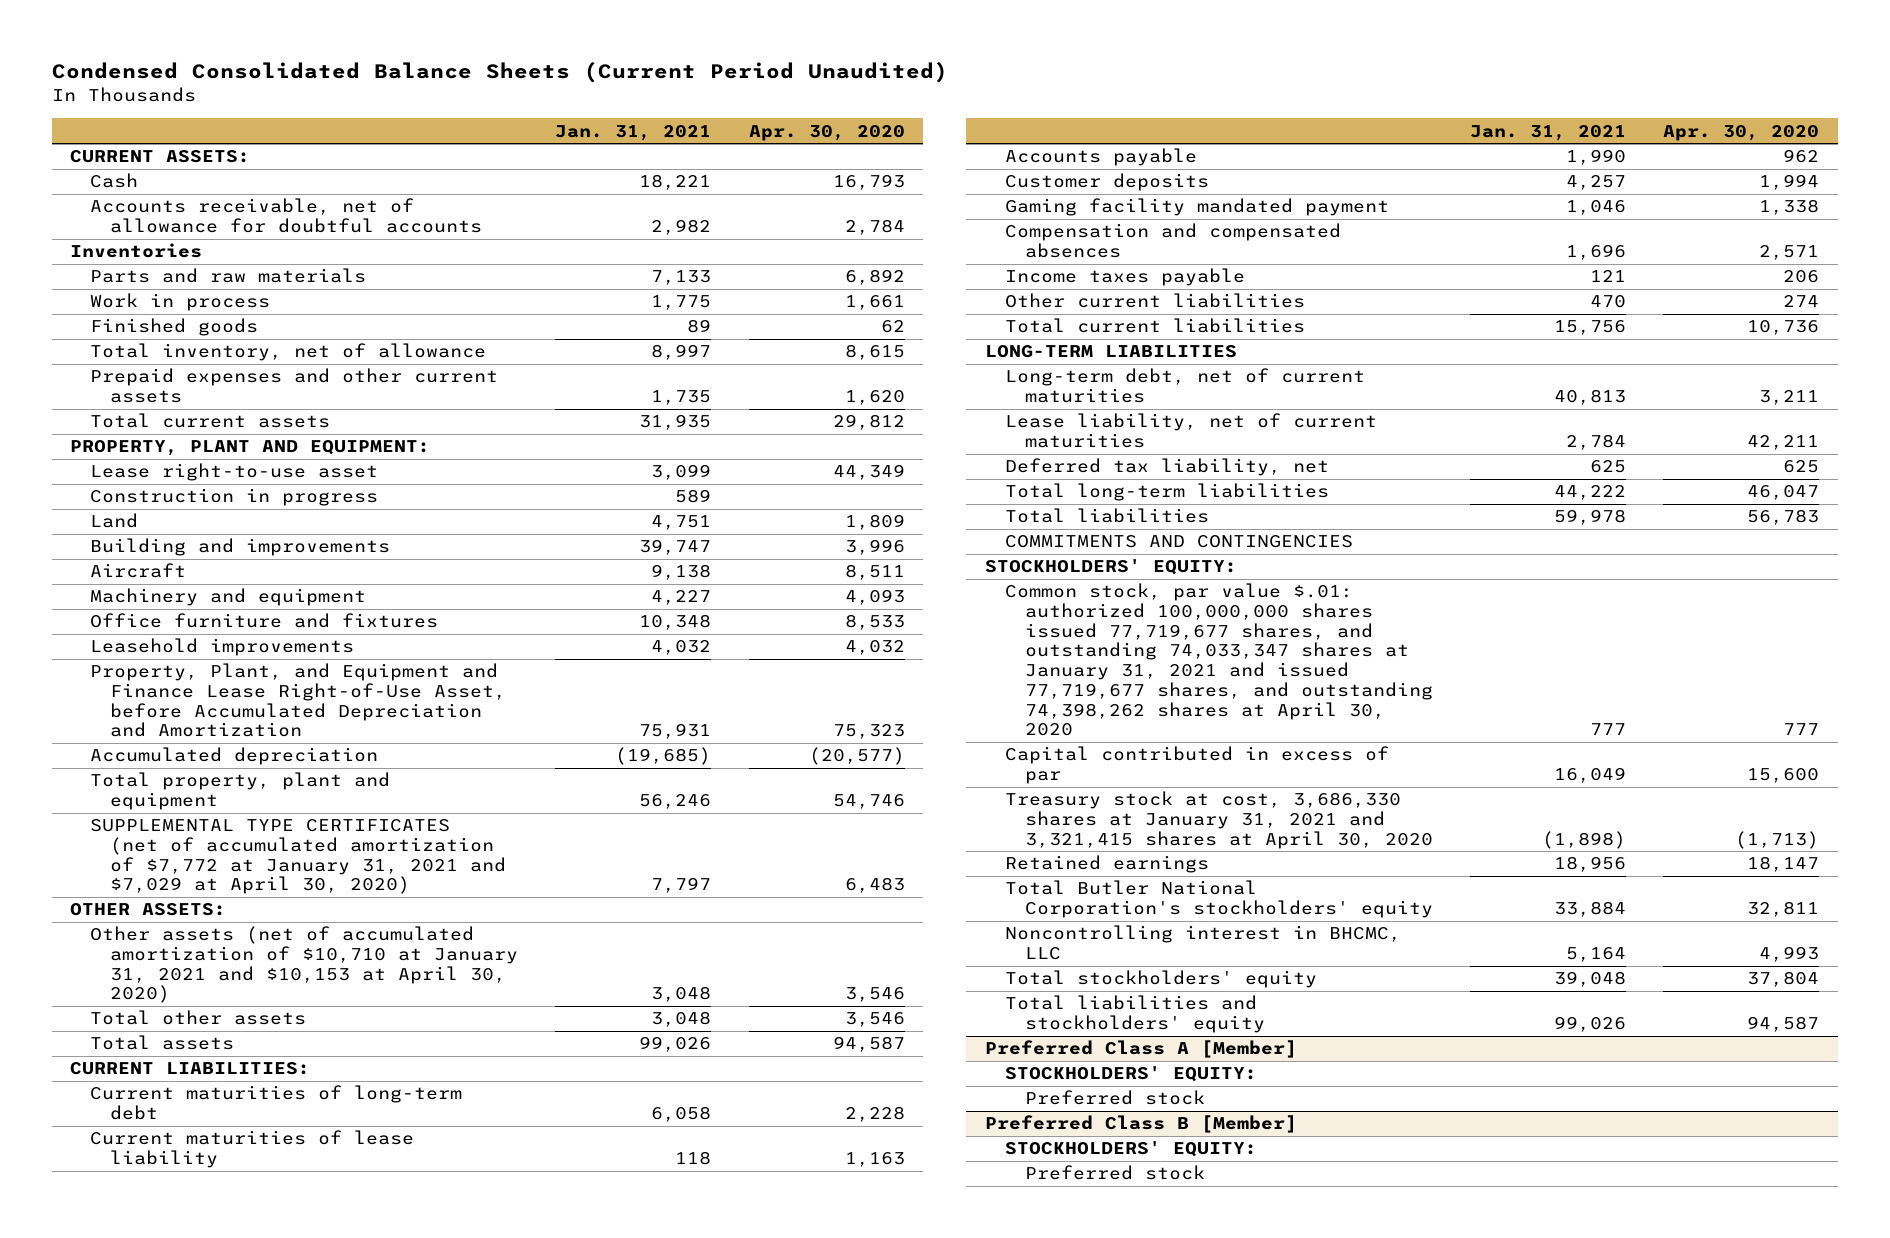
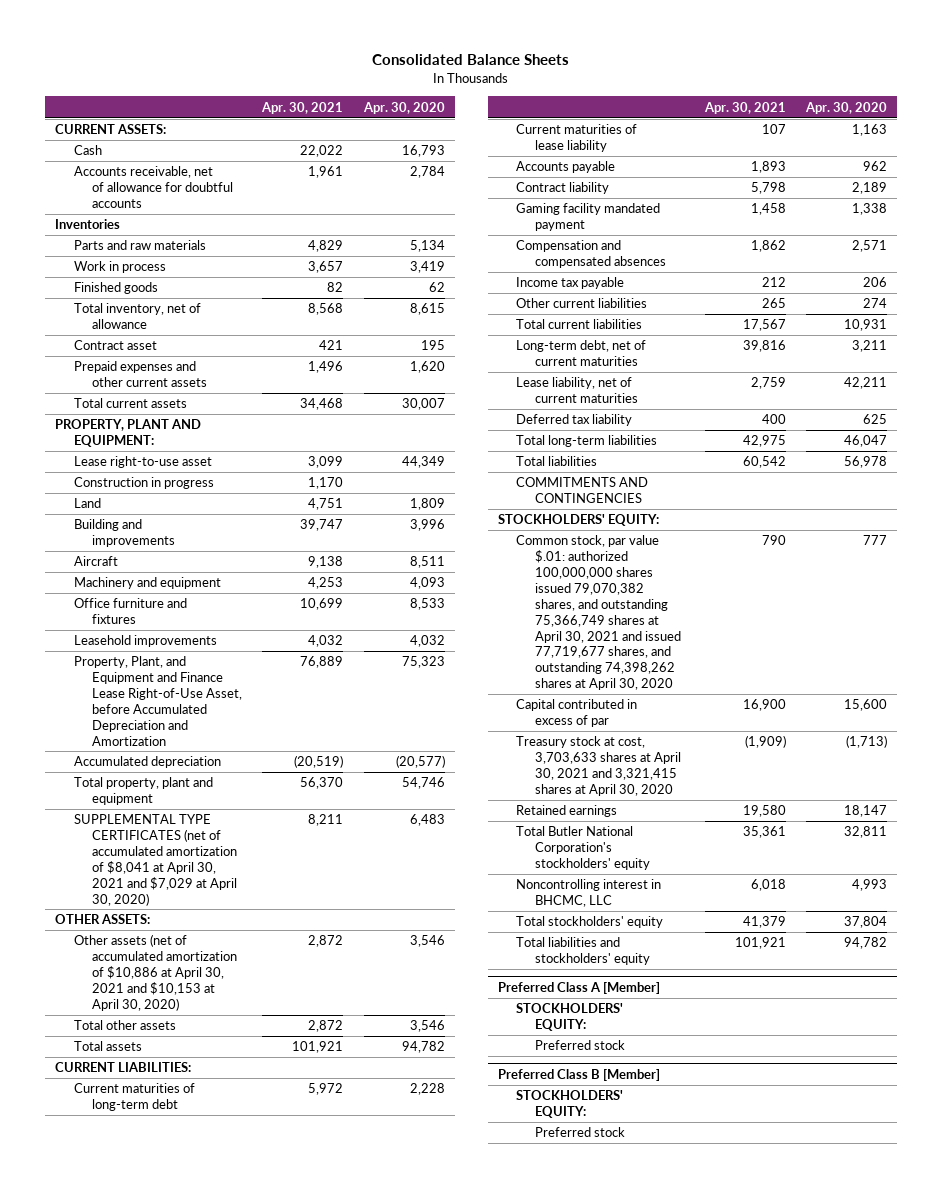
[51,62,948,84] Condensed Consolidated Balance Sheets (Current Period Unaudited) -> [372,54,570,66] Consolidated Balance Sheets
[555,124,712,141] Jan. 31, 2021 -> none
none -> [261,101,344,114] Apr. 30, 2021
[844,269,905,286] 6,892 -> [409,240,445,253] 5,134
[844,295,905,311] 1,661 -> [409,261,445,274] 3,419
none -> [73,340,157,351] Contract asset
[832,414,905,431] 29,812 -> [401,398,445,411] 30,007
[90,819,506,895] SUPPLEMENTAL TYPE CERTIFICATES (net of accumulated amortization of $7,772 at January 31, 2021 and $7,029 at April 30, 2020) -> [73,814,238,906] SUPPLEMENTAL TYPE CERTIFICATES (net of accumulated amortization of $8,041 at April 30, 2021 and $7,029 at April 30, 2020)
[90,926,518,1004] Other assets (net of accumulated amortization of $10,710 at January 31, 2021 and $10,153 at April 30, 2020) -> [73,934,238,1011] Other assets (net of accumulated amortization of $10,886 at April 30, 2021 and $10,153 at April 30, 2020)
[832,1036,905,1053] 94,587 -> [401,1041,445,1054] 94,782
[1004,173,1209,192] Customer deposits -> none
none -> [516,182,610,195] Contract liability
[1004,268,1245,287] Income taxes payable -> [516,277,625,290] Income tax payable
[984,345,1237,359] LONG-TERM LIABILITIES -> none
[1747,320,1820,336] 10,736 -> [844,319,888,332] 10,931
[1004,458,1329,477] Deferred tax liability, net -> [516,414,633,427] Deferred tax liability
[1747,509,1820,526] 56,783 -> [844,456,888,469] 56,978
[1004,583,1433,737] Common stock, par value $.01: authorized 100,000,000 shares issued 77,719,677 shares, and outstanding 74,033,347 shares at January 31, 2021 and issued 77,719,677 shares, and outstanding 74,398,262 shares at April 30, 2020 -> [516,535,681,691] Common stock, par value $.01: authorized 100,000,000 shares issued 79,070,382 shares, and outstanding 75,366,749 shares at April 30, 2021 and issued 77,719,677 shares, and outstanding 74,398,262 shares at April 30, 2020
[1004,791,1433,849] Treasury stock at cost, 3,686,330 shares at January 31, 2021 and 3,321,415 shares at April 30, 2020 -> [516,736,681,796] Treasury stock at cost, 3,703,633 shares at April 30, 2021 and 3,321,415 shares at April 30, 2020
[1747,1016,1820,1033] 94,587 -> [844,937,888,950] 94,782

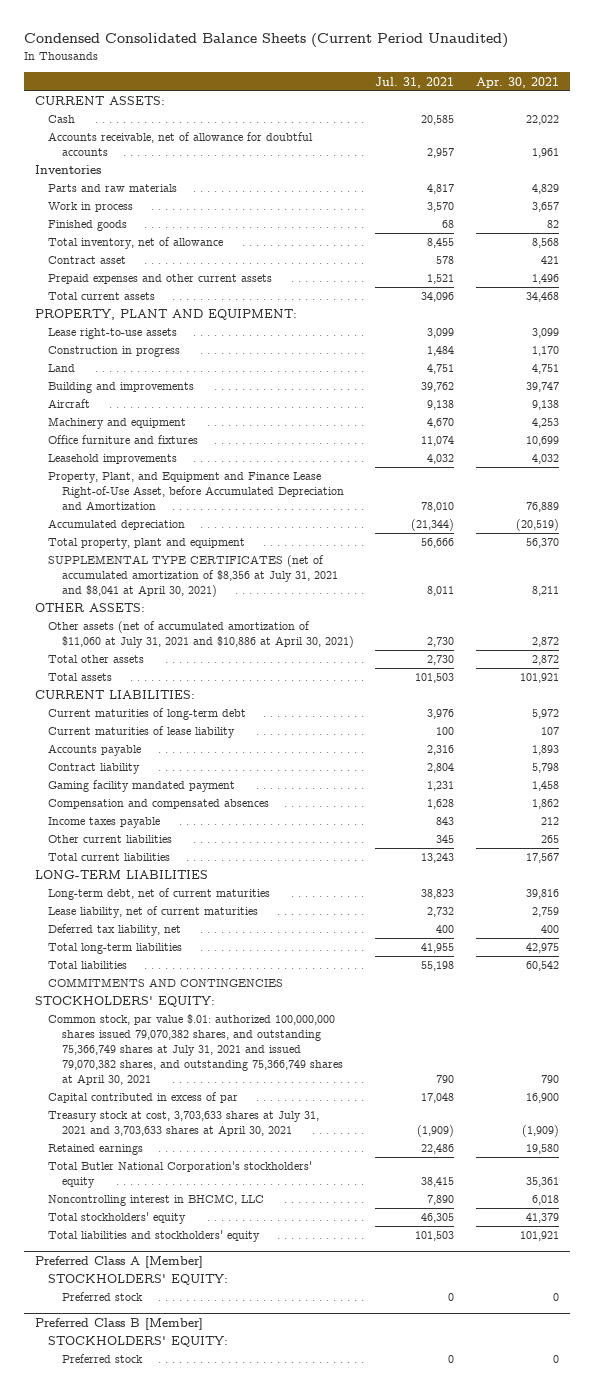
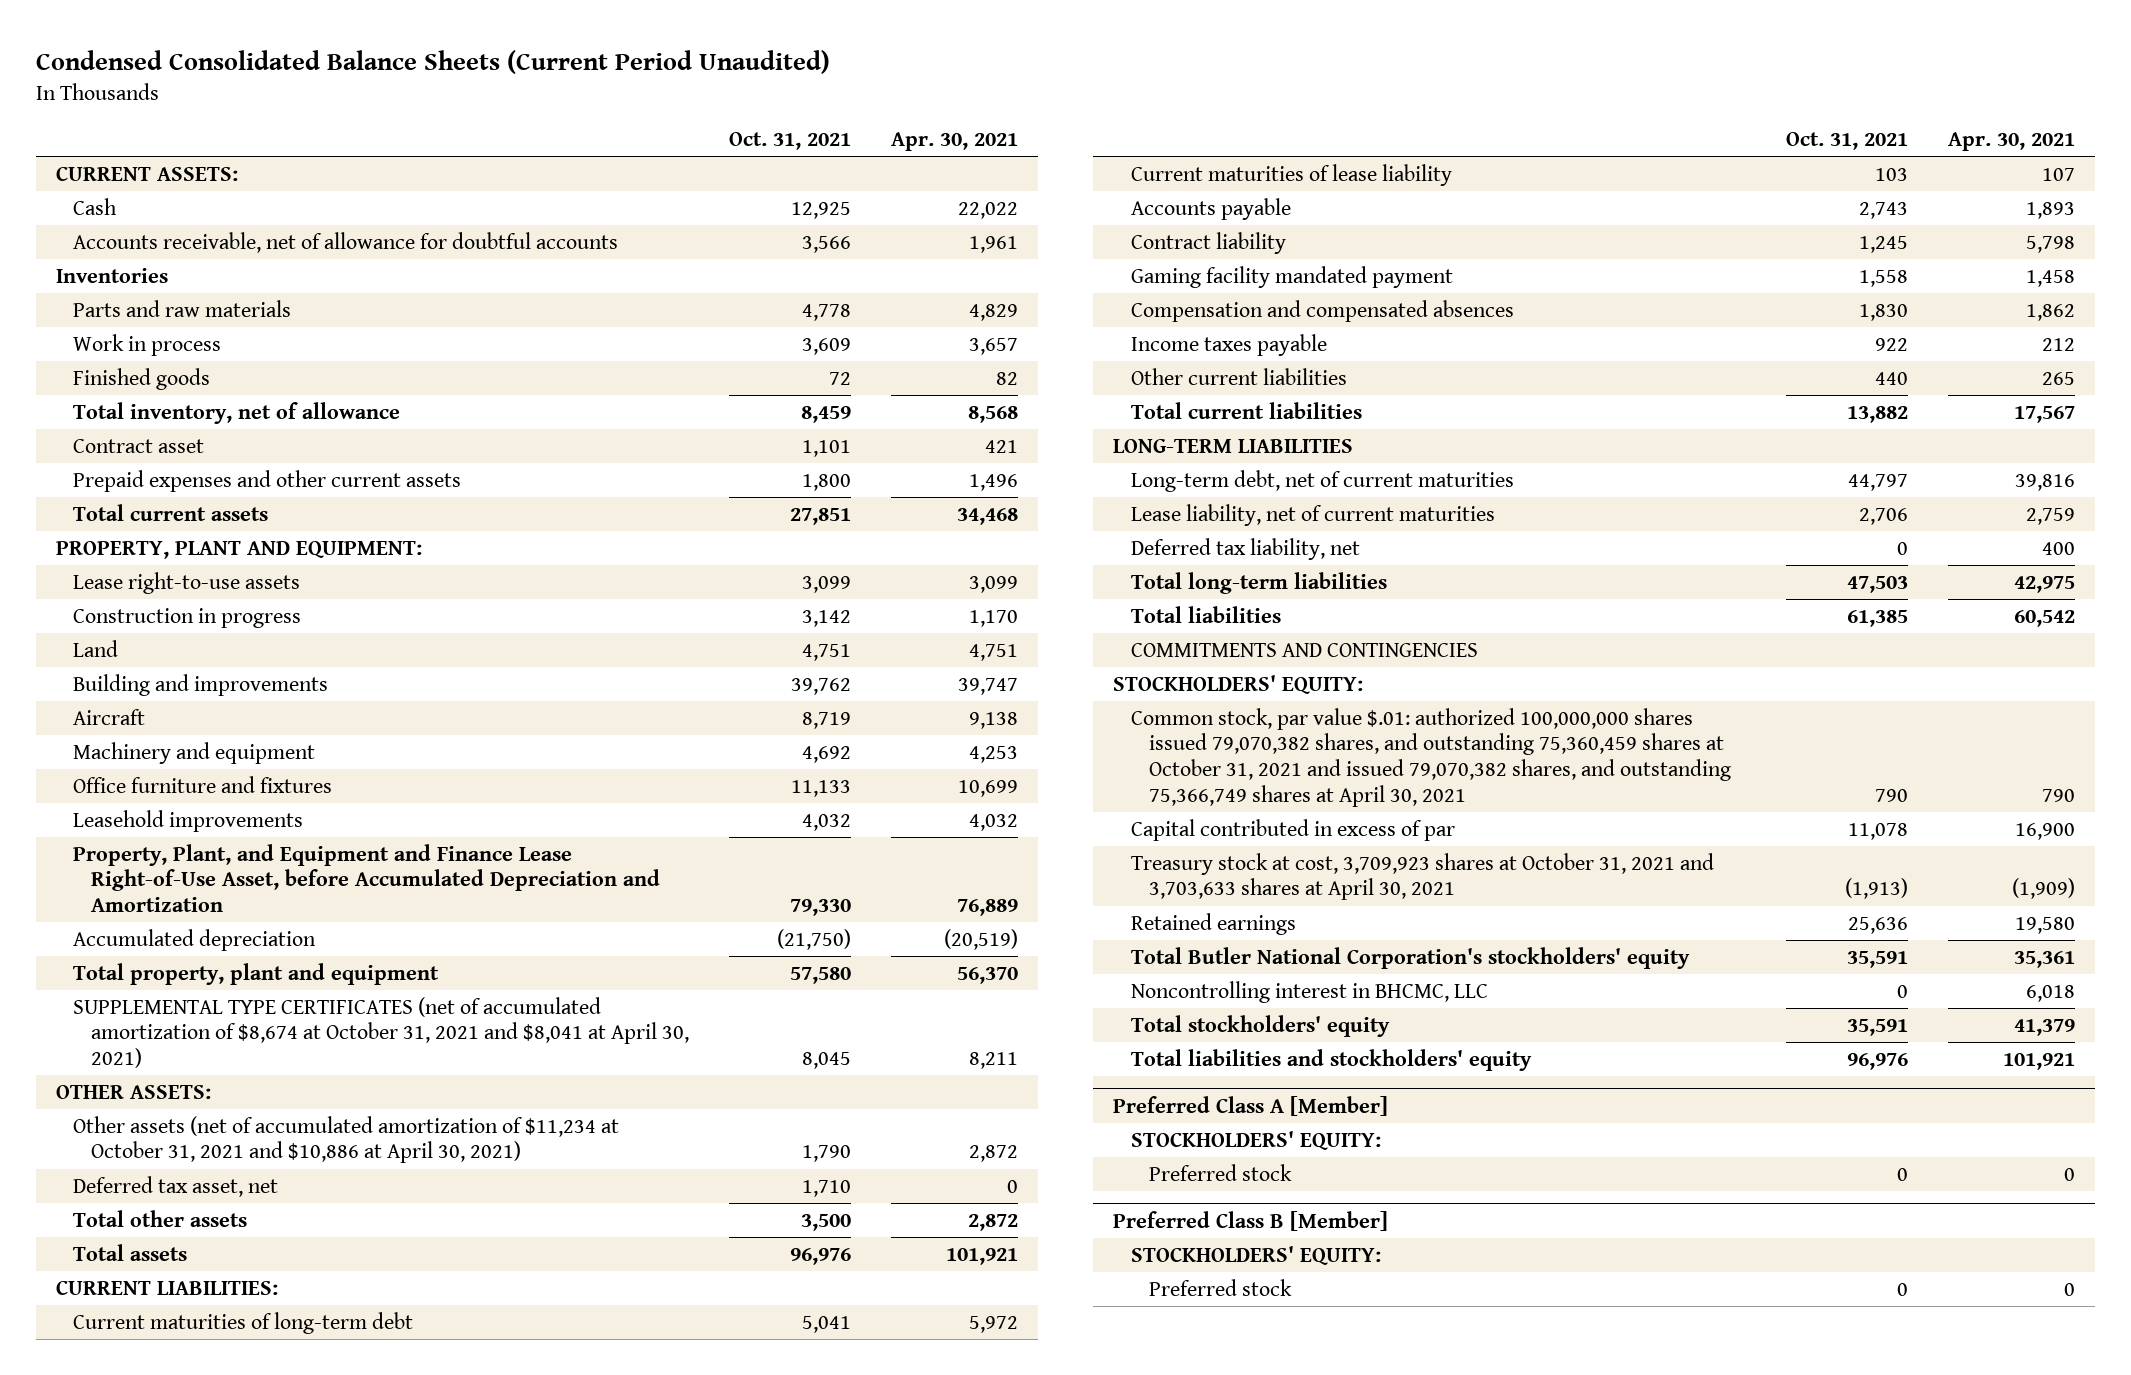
[375,76,455,88] Jul. 31, 2021 -> none
none -> [728,131,851,150] Oct. 31, 2021
[48,555,338,598] SUPPLEMENTAL TYPE CERTIFICATES (net of accumulated amortization of $8,356 at July 31, 2021 and $8,041 at April 30, 2021) -> [73,996,690,1069] SUPPLEMENTAL TYPE CERTIFICATES (net of accumulated amortization of $8,674 at October 31, 2021 and $8,041 at April 30, 2021)
[48,621,354,649] Other assets (net of accumulated amortization of $11,060 at July 31, 2021 and $10,886 at April 30, 2021) -> [73,1115,620,1164] Other assets (net of accumulated amortization of $11,234 at October 31, 2021 and $10,886 at April 30, 2021)
none -> [73,1175,279,1197] Deferred tax asset, net
[48,1014,343,1086] Common stock, par value $.01: authorized 100,000,000 shares issued 79,070,382 shares, and outstanding 75,366,749 shares at July 31, 2021 and issued 79,070,382 shares, and outstanding 75,366,749 shares at April 30, 2021 -> [1130,707,1731,807] Common stock, par value $.01: authorized 100,000,000 shares issued 79,070,382 shares, and outstanding 75,360,459 shares at October 31, 2021 and issued 79,070,382 shares, and outstanding 75,366,749 shares at April 30, 2021
[48,1111,320,1137] Treasury stock at cost, 3,703,633 shares at July 31, 2021 and 3,703,633 shares at April 30, 2021 -> [1130,852,1714,901] Treasury stock at cost, 3,709,923 shares at October 31, 2021 and 3,703,633 shares at April 30, 2021

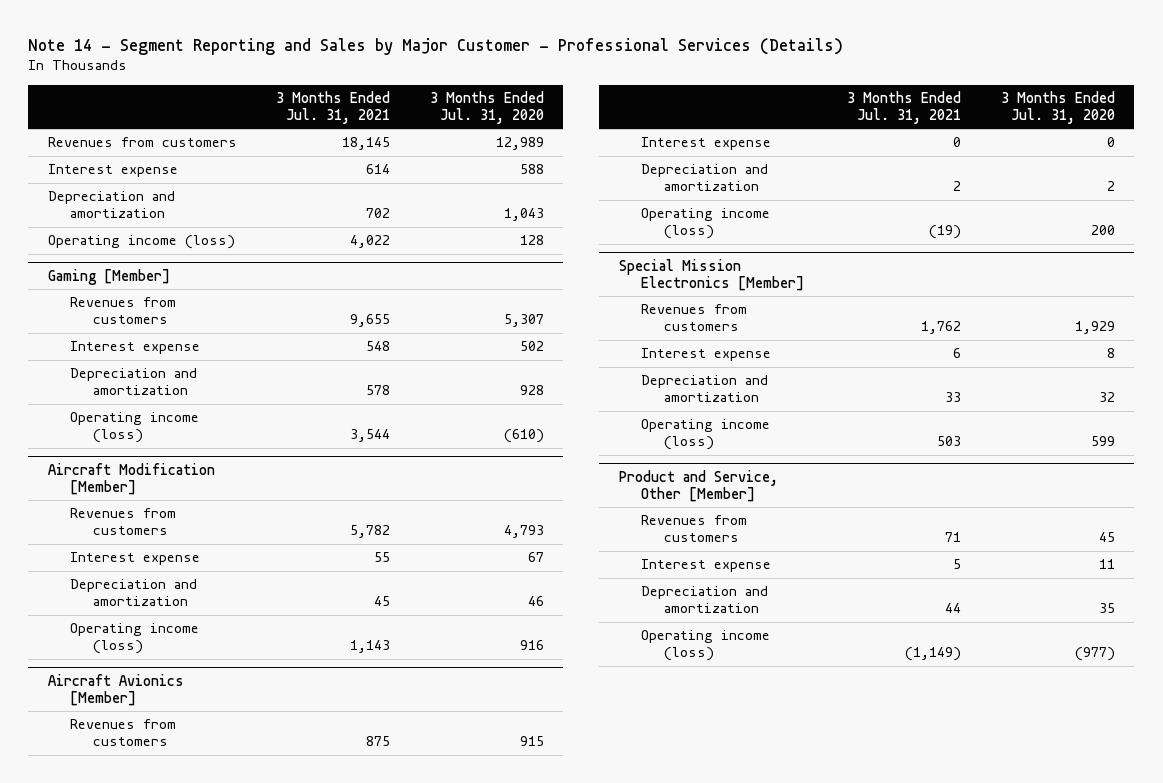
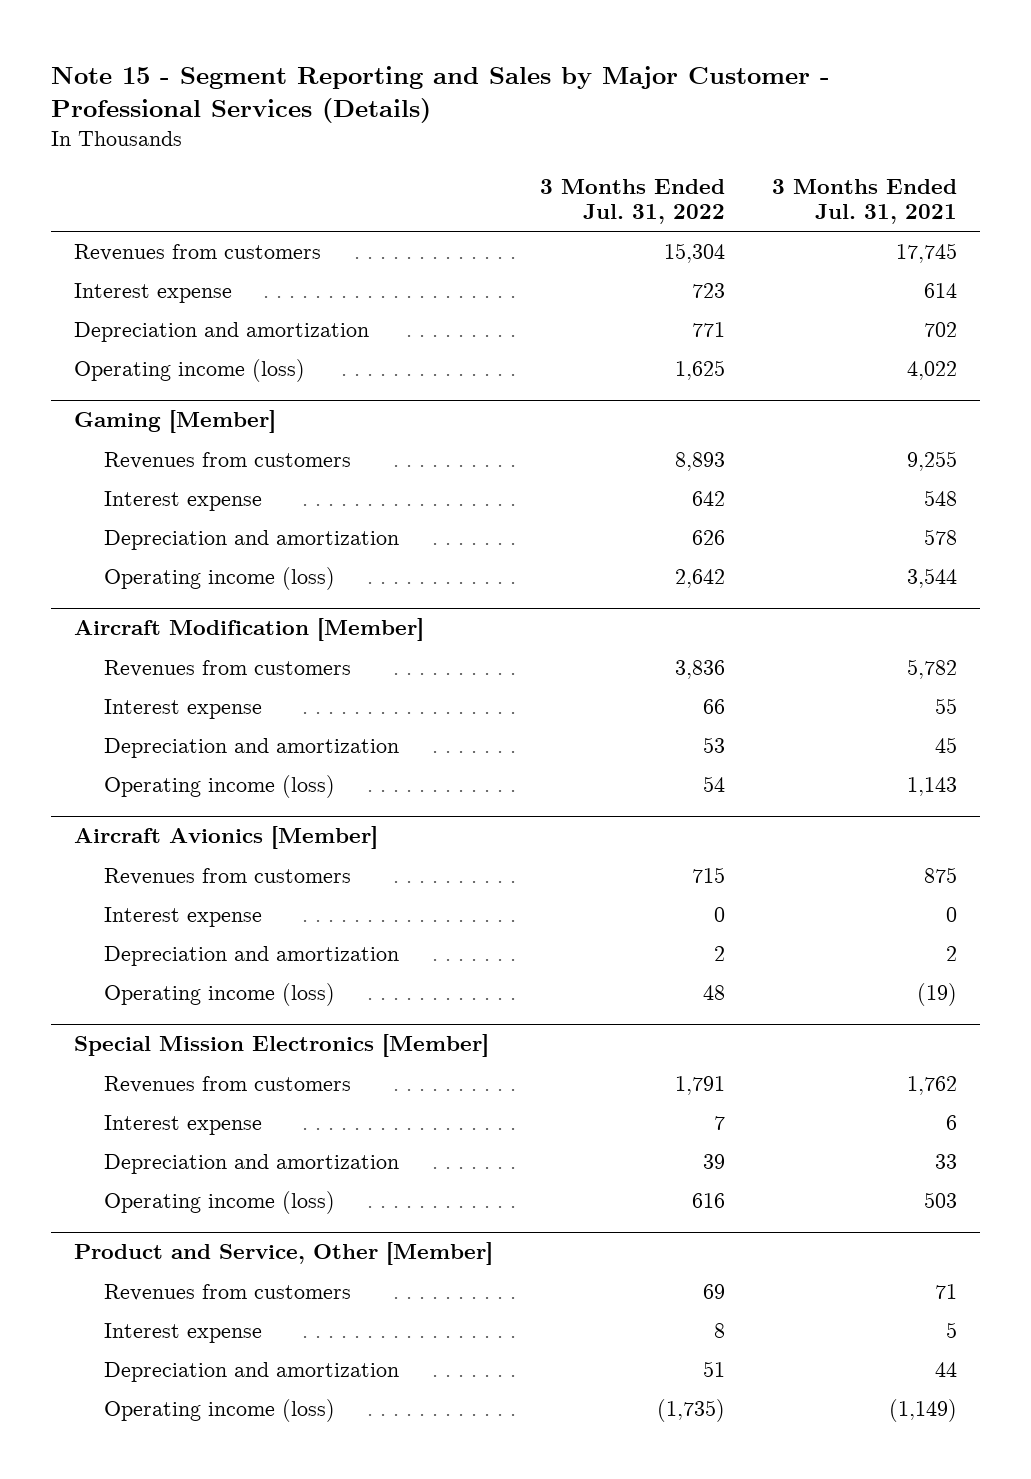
[28,37,844,55] Note 14 - Segment Reporting and Sales by Major Customer - Professional Services (Details) -> [50,65,830,124] Note 15 - Segment Reporting and Sales by Major Customer - Professional Services (Details)
[429,90,544,124] 3 Months Ended Jul. 31, 2020 -> none
none -> [539,179,725,225] 3 Months Ended Jul. 31, 2022
[342,137,391,151] 18,145 -> [895,243,957,264] 17,745
[350,314,391,328] 9,655 -> [906,451,957,472] 9,255

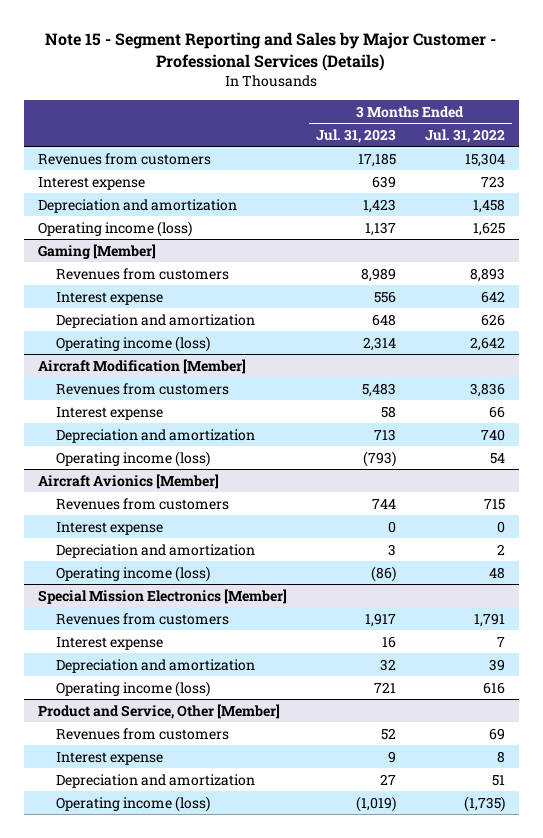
[771,179,957,225] 3 Months Ended Jul. 31, 2021 -> none
none -> [315,128,396,143] Jul. 31, 2023
[691,322,725,338] 771 -> [472,198,505,213] 1,458
[702,737,725,754] 53 -> [480,428,505,441] 740

